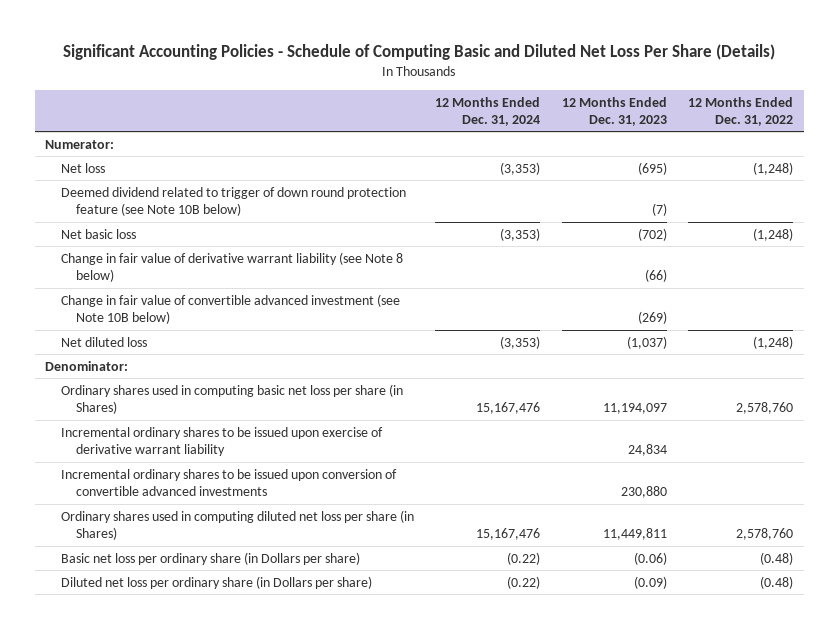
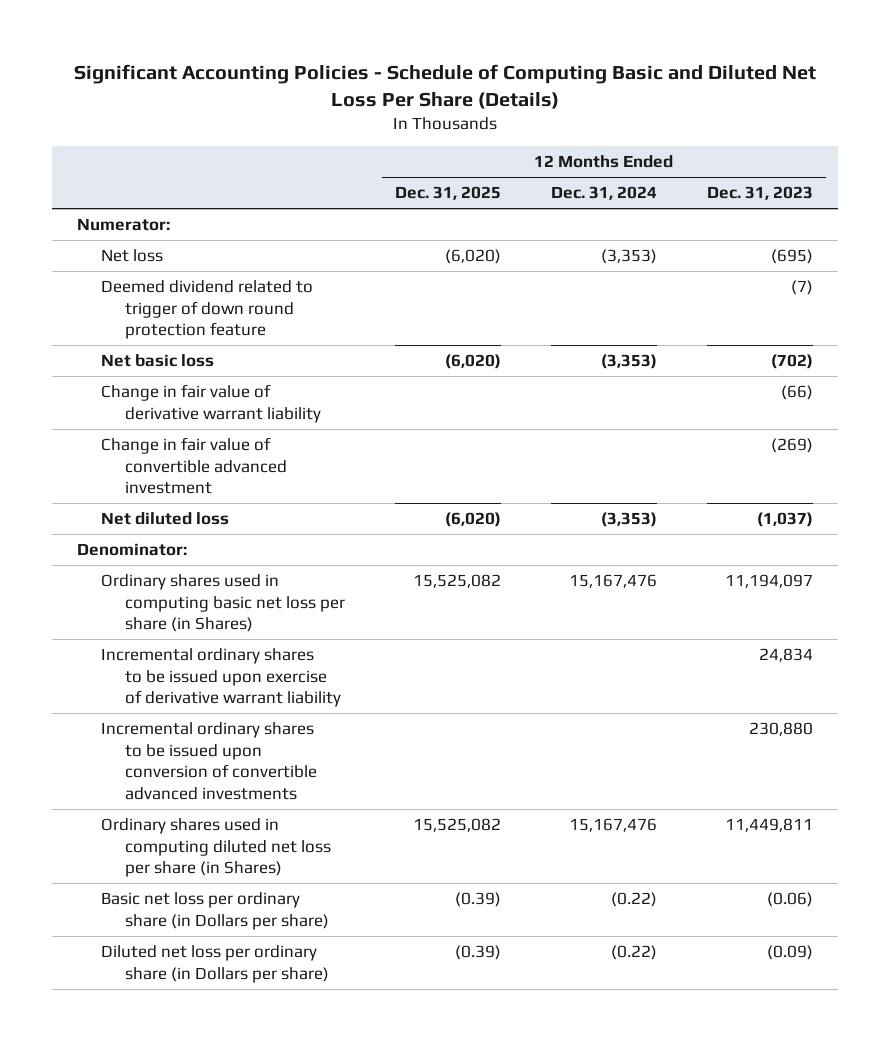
[688,96,794,126] 12 Months Ended Dec. 31, 2022 -> none
none -> [394,186,501,201] Dec. 31, 2025
[60,186,406,217] Deemed dividend related to trigger of down round protection feature (see Note 10B below) -> [100,280,313,340] Deemed dividend related to trigger of down round protection feature
[60,251,403,283] Change in fair value of derivative warrant liability (see Note 8 below) -> [100,384,321,423] Change in fair value of derivative warrant liability
[60,293,400,325] Change in fair value of convertible advanced investment (see Note 10B below) -> [100,437,287,495] Change in fair value of convertible advanced investment

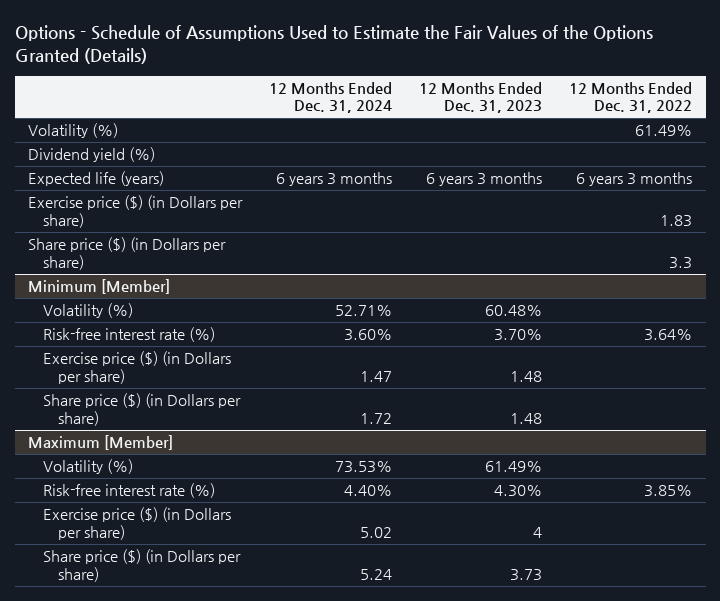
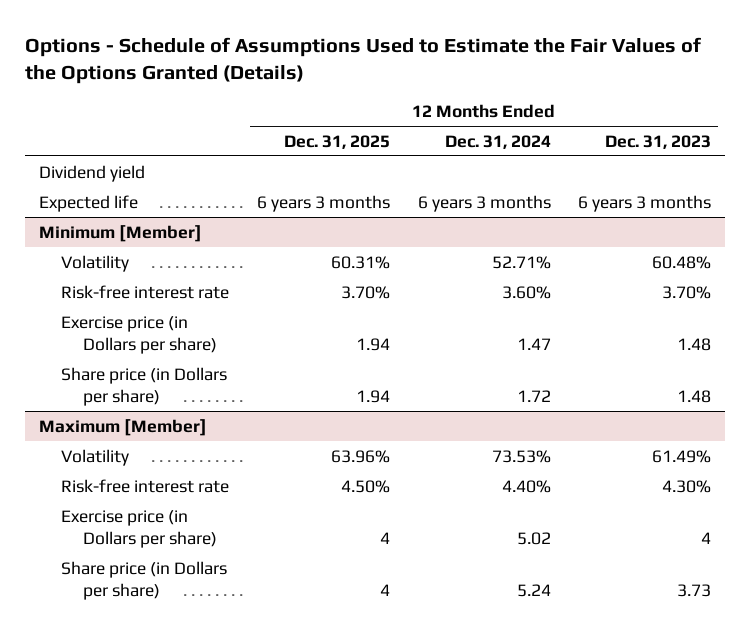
[569,81,693,114] 12 Months Ended Dec. 31, 2022 -> none
none -> [283,134,390,149] Dec. 31, 2025
[28,123,119,139] Volatility (%) -> none
[28,195,244,228] Exercise price ($) (in Dollars per share) -> none
[28,237,227,270] Share price ($) (in Dollars per share) -> none
[28,147,156,163] Dividend yield (%) -> [38,164,145,182] Dividend yield
[28,171,165,187] Expected life (years) -> [38,194,138,212] Expected life
[42,303,133,319] Volatility (%) -> [60,254,129,272] Volatility
[42,327,215,343] Risk-free interest rate (%) -> [60,284,229,299] Risk-free interest rate
[42,351,231,384] Exercise price ($) (in Dollars per share) -> [60,315,218,354] Exercise price (in Dollars per share)
[42,393,241,426] Share price ($) (in Dollars per share) -> [60,366,227,406] Share price (in Dollars per share)
[42,459,133,475] Volatility (%) -> [60,448,129,466] Volatility
[42,483,215,499] Risk-free interest rate (%) -> [60,478,229,493] Risk-free interest rate
[42,507,231,540] Exercise price ($) (in Dollars per share) -> [60,509,218,548] Exercise price (in Dollars per share)
[42,549,241,582] Share price ($) (in Dollars per share) -> [60,560,227,600] Share price (in Dollars per share)

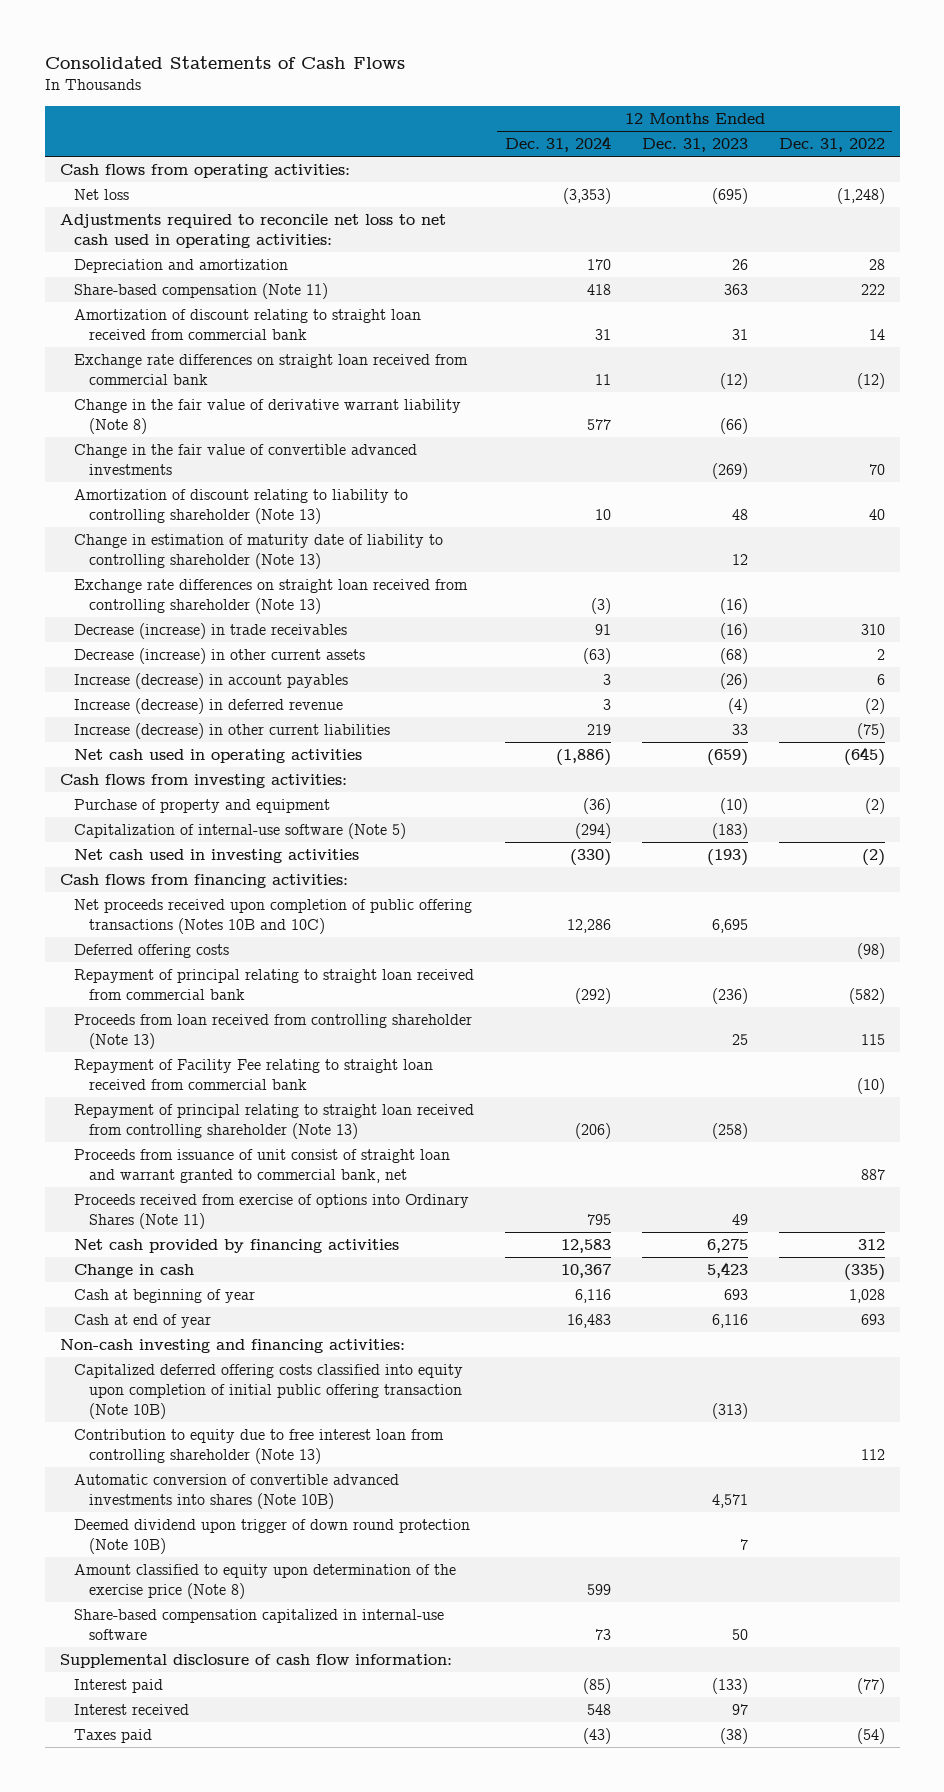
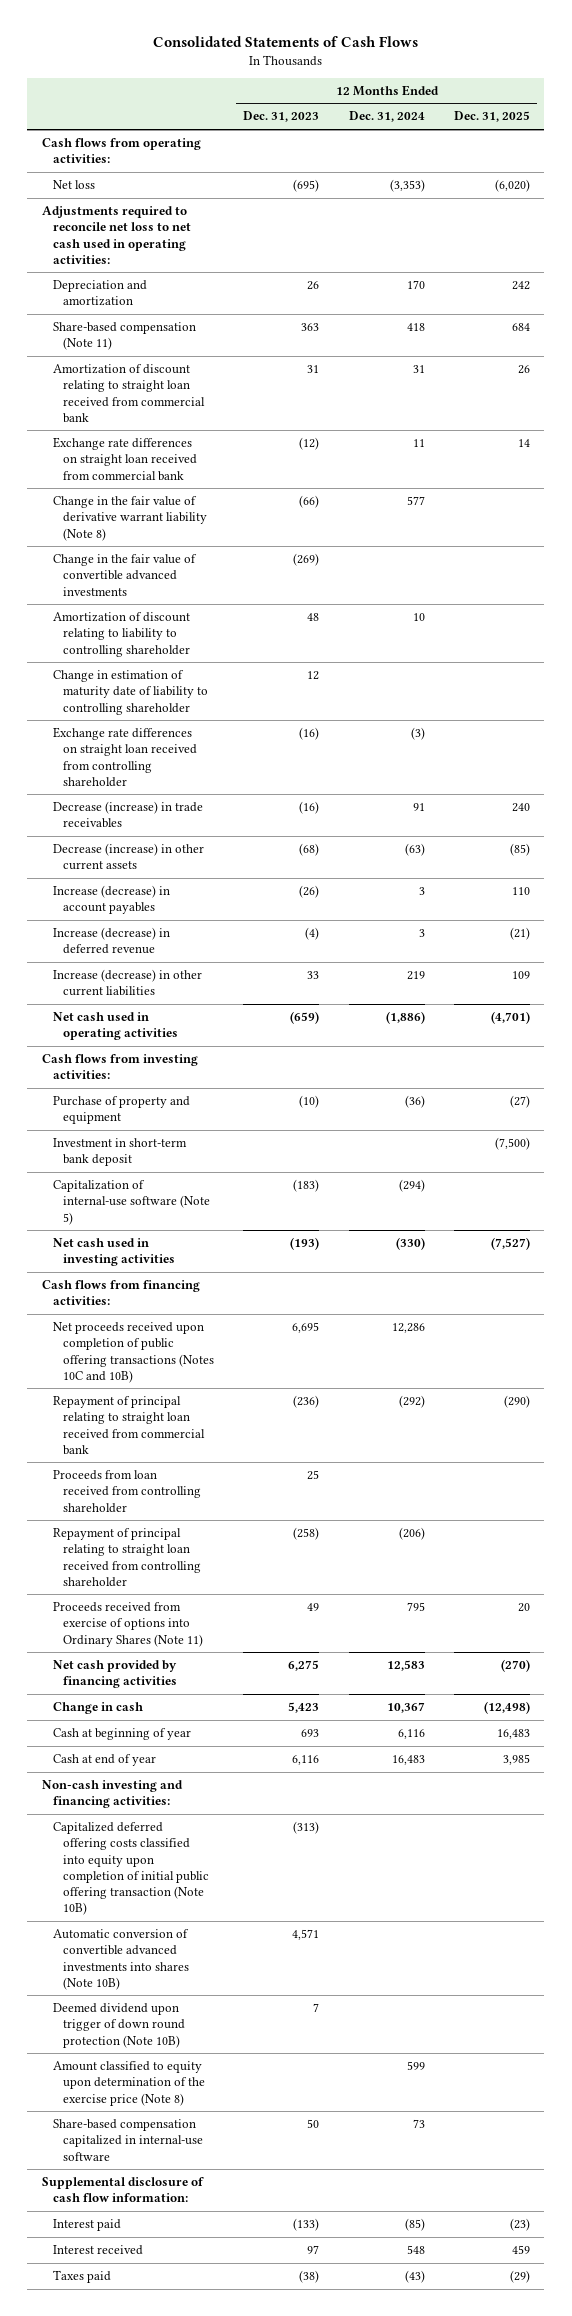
[778,138,885,153] Dec. 31, 2022 -> none
none -> [453,111,530,123] Dec. 31, 2025
[74,488,409,525] Amortization of discount relating to liability to controlling shareholder (Note 13) -> [52,612,191,657] Amortization of discount relating to liability to controlling shareholder
[74,533,444,570] Change in estimation of maturity date of liability to controlling shareholder (Note 13) -> [52,670,209,715] Change in estimation of maturity date of liability to controlling shareholder
[74,578,469,615] Exchange rate differences on straight loan received from controlling shareholder (Note 13) -> [52,727,198,787] Exchange rate differences on straight loan received from controlling shareholder
none -> [52,1138,187,1167] Investment in short-term bank deposit
[74,943,230,958] Deferred offering costs -> none
[74,898,473,935] Net proceeds received upon completion of public offering transactions (Notes 10B and 10C) -> [52,1322,215,1383] Net proceeds received upon completion of public offering transactions (Notes 10C and 10B)
[74,1058,434,1091] Repayment of Facility Fee relating to straight loan received from commercial bank -> none
[74,1148,451,1184] Proceeds from issuance of unit consist of straight loan and warrant granted to commercial bank, net -> none
[74,1013,473,1050] Proceeds from loan received from controlling shareholder (Note 13) -> [52,1470,202,1513] Proceeds from loan received from controlling shareholder
[74,1103,475,1140] Repayment of principal relating to straight loan received from controlling shareholder (Note 13) -> [52,1528,202,1587] Repayment of principal relating to straight loan received from controlling shareholder
[74,1428,445,1465] Contribution to equity due to free interest loan from controlling shareholder (Note 13) -> none

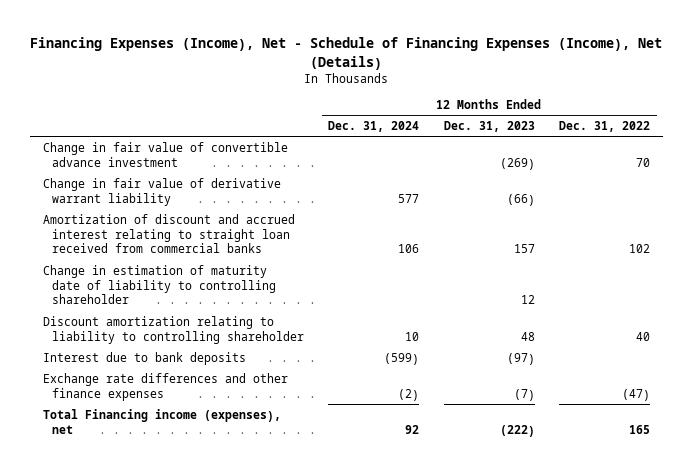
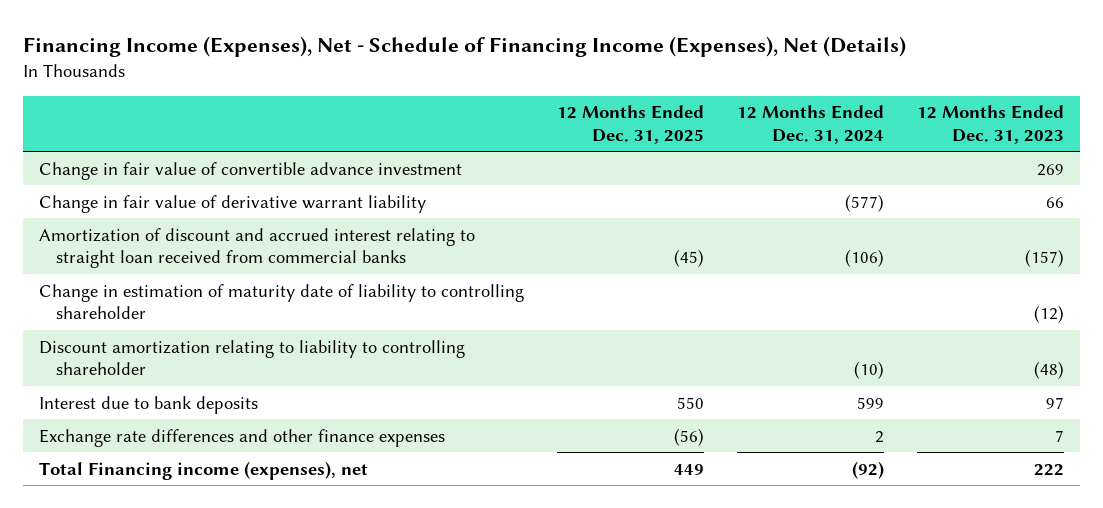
[30,37,663,70] Financing Expenses (Income), Net - Schedule of Financing Expenses (Income), Net (Details) -> [22,35,906,57] Financing Income (Expenses), Net - Schedule of Financing Income (Expenses), Net (Details)
[559,121,651,133] Dec. 31, 2022 -> none
none -> [557,105,705,145] 12 Months Ended Dec. 31, 2025
[499,157,535,170] (269) -> [1036,163,1064,176] 269
[398,193,420,203] 577 -> [845,193,885,212] (577)
[506,193,535,206] (66) -> [1045,196,1064,208] 66
[398,244,420,254] 106 -> [845,249,885,268] (106)
[513,244,535,254] 157 -> [1024,249,1064,268] (157)
[520,295,535,305] 12 -> [1033,305,1064,324] (12)
[405,331,420,341] 10 -> [854,361,885,380] (10)
[520,331,535,341] 48 -> [1033,361,1064,380] (48)
[384,352,420,365] (599) -> [857,396,885,409] 599
[506,352,535,365] (97) -> [1045,396,1064,409] 97
[398,388,420,401] (2) -> [875,430,885,443] 2
[513,388,535,401] (7) -> [1054,429,1064,442] 7
[405,424,420,434] 92 -> [852,460,885,479] (92)
[499,424,535,437] (222) -> [1033,463,1064,476] 222

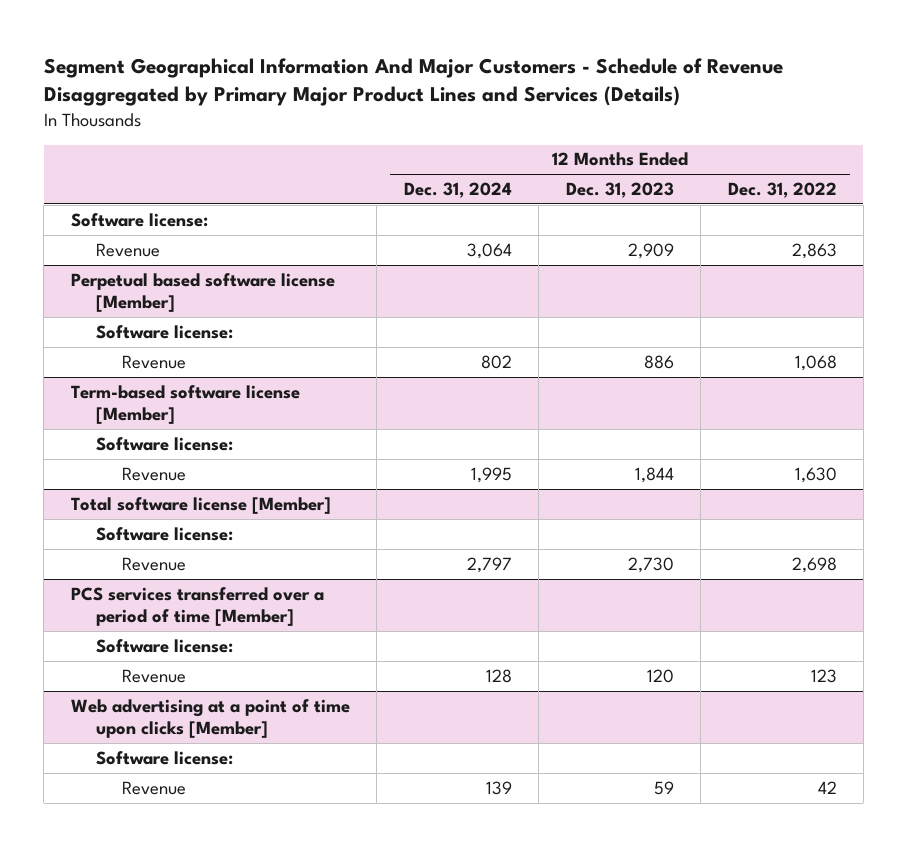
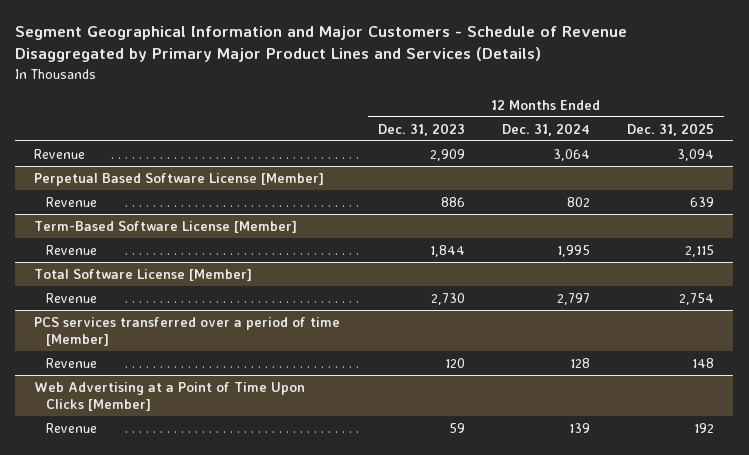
[43,57,783,107] Segment Geographical Information And Major Customers - Schedule of Revenue Disaggregated by Primary Major Product Lines and Services (Details) -> [15,26,628,63] Segment Geographical Information and Major Customers - Schedule of Revenue Disaggregated by Primary Major Product Lines and Services (Details)
[727,182,837,199] Dec. 31, 2022 -> none
none -> [627,122,715,136] Dec. 31, 2025
[70,212,208,227] Software license: -> none
[96,324,234,339] Software license: -> none
[70,272,335,313] Perpetual based software license [Member] -> [34,172,325,186] Perpetual Based Software License [Member]
[96,436,234,451] Software license: -> none
[70,384,300,425] Term-based software license [Member] -> [34,220,298,233] Term-Based Software License [Member]
[96,526,234,541] Software license: -> none
[70,496,331,514] Total software license [Member] -> [34,268,253,281] Total Software License [Member]
[96,638,234,653] Software license: -> none
[96,750,234,765] Software license: -> none
[70,698,350,739] Web advertising at a point of time upon clicks [Member] -> [34,381,306,411] Web Advertising at a Point of Time Upon Clicks [Member]

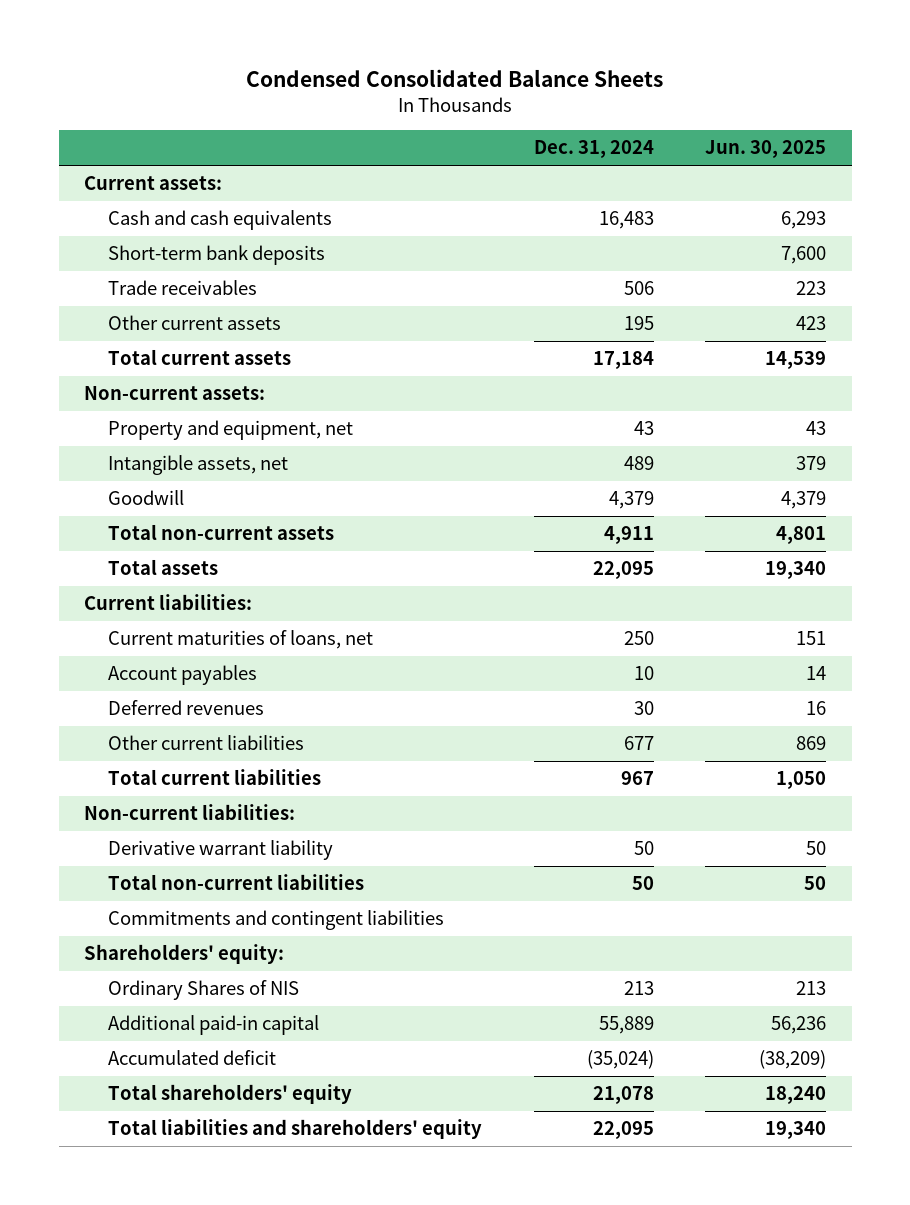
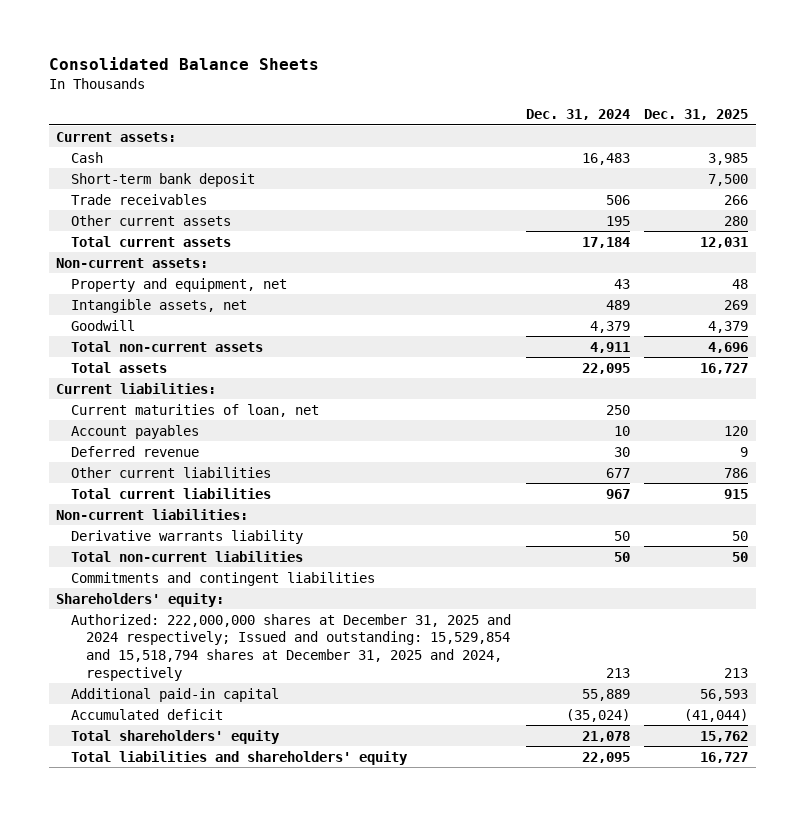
[246,69,664,88] Condensed Consolidated Balance Sheets -> [48,57,319,71] Consolidated Balance Sheets
[705,140,827,159] Jun. 30, 2025 -> none
none -> [644,109,749,121] Dec. 31, 2025
[108,210,333,231] Cash and cash equivalents -> [70,151,103,163] Cash
[108,245,326,266] Short-term bank deposits -> [70,172,255,187] Short-term bank deposit
[108,630,374,650] Current maturities of loans, net -> [70,403,319,417] Current maturities of loan, net
[108,700,265,716] Deferred revenues -> [70,445,199,457] Deferred revenue
[108,840,334,861] Derivative warrant liability -> [70,529,303,544] Derivative warrants liability
[108,980,300,1001] Ordinary Shares of NIS -> [70,613,511,681] Authorized: 222,000,000 shares at December 31, 2025 and 2024 respectively; Issued and outstanding: 15,529,854 and 15,518,794 shares at December 31, 2025 and 2024, respectively

